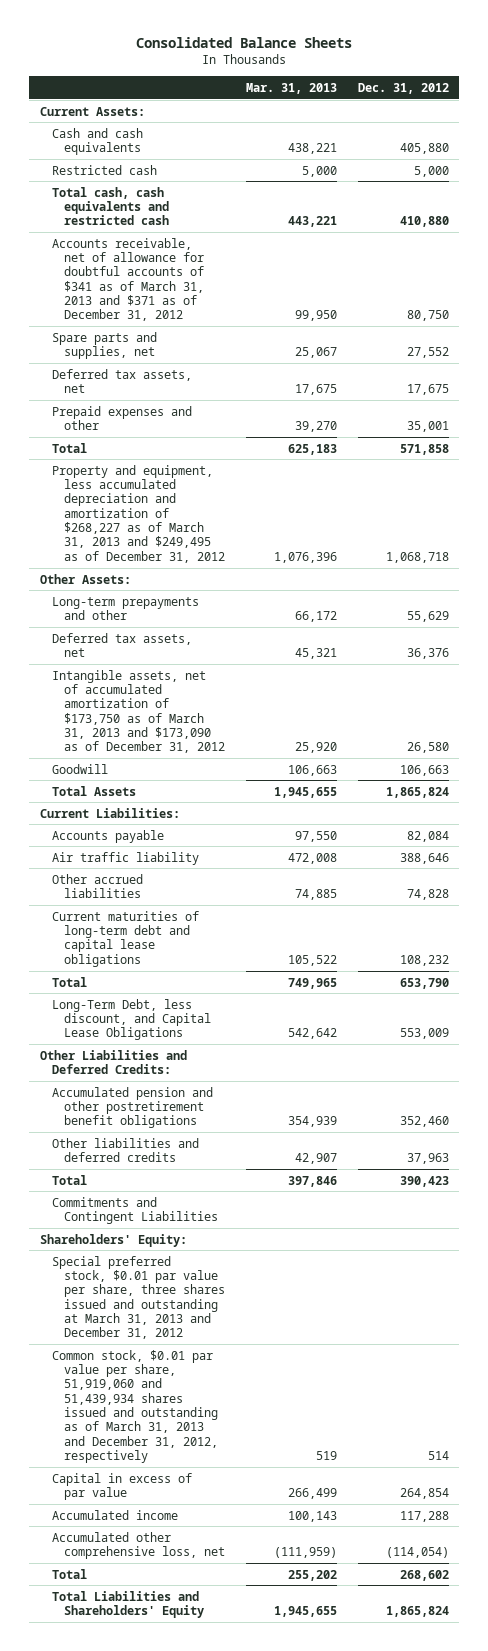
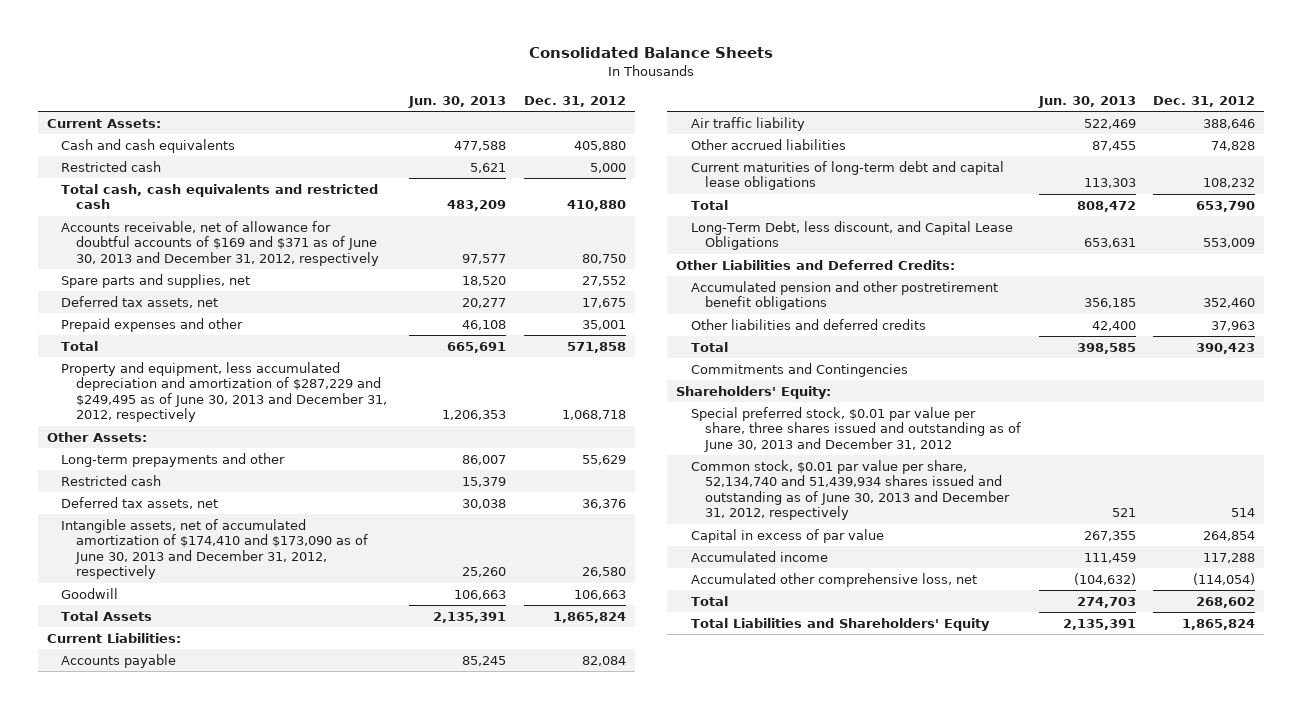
[245,82,337,94] Mar. 31, 2013 -> none
none -> [408,95,507,108] Jun. 30, 2013
[51,237,205,322] Accounts receivable, net of allowance for doubtful accounts of $341 as of March 31, 2013 and $371 as of December 31, 2012 -> [61,220,380,266] Accounts receivable, net of allowance for doubtful accounts of $169 and $371 as of June 30, 2013 and December 31, 2012, respectively
[51,464,226,563] Property and equipment, less accumulated depreciation and amortization of $268,227 as of March 31, 2013 and $249,495 as of December 31, 2012 -> [61,361,388,423] Property and equipment, less accumulated depreciation and amortization of $287,229 and $249,495 as of June 30, 2013 and December 31, 2012, respectively
none -> [61,474,162,486] Restricted cash
[51,669,226,754] Intangible assets, net of accumulated amortization of $173,750 as of March 31, 2013 and $173,090 as of December 31, 2012 -> [61,518,369,580] Intangible assets, net of accumulated amortization of $174,410 and $173,090 as of June 30, 2013 and December 31, 2012, respectively
[51,1196,219,1224] Commitments and Contingent Liabilities -> [690,362,908,377] Commitments and Contingencies
[51,1255,226,1340] Special preferred stock, $0.01 par value per share, three shares issued and outstanding at March 31, 2013 and December 31, 2012 -> [690,406,1022,452] Special preferred stock, $0.01 par value per share, three shares issued and outstanding as of June 30, 2013 and December 31, 2012
[51,1349,219,1463] Common stock, $0.01 par value per share, 51,919,060 and 51,439,934 shares issued and outstanding as of March 31, 2013 and December 31, 2012, respectively -> [690,459,1011,521] Common stock, $0.01 par value per share, 52,134,740 and 51,439,934 shares issued and outstanding as of June 30, 2013 and December 31, 2012, respectively

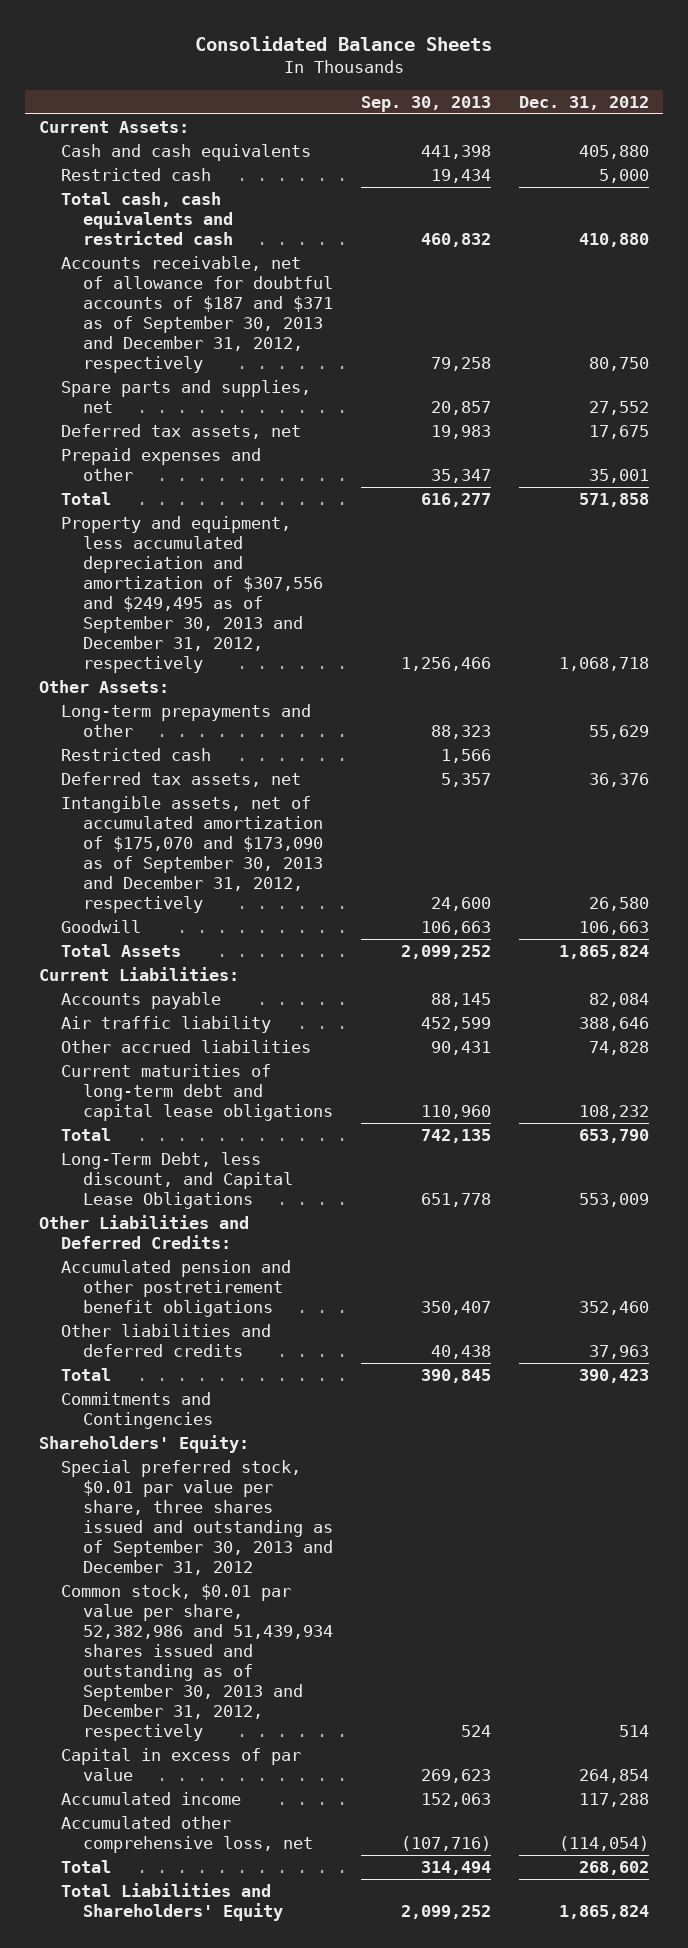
[408,95,507,108] Jun. 30, 2013 -> none
none -> [361,95,492,112] Sep. 30, 2013
[61,220,380,266] Accounts receivable, net of allowance for doubtful accounts of $169 and $371 as of June 30, 2013 and December 31, 2012, respectively -> [60,256,334,373] Accounts receivable, net of allowance for doubtful accounts of $187 and $371 as of September 30, 2013 and December 31, 2012, respectively
[61,361,388,423] Property and equipment, less accumulated depreciation and amortization of $287,229 and $249,495 as of June 30, 2013 and December 31, 2012, respectively -> [60,516,324,673] Property and equipment, less accumulated depreciation and amortization of $307,556 and $249,495 as of September 30, 2013 and December 31, 2012, respectively
[61,518,369,580] Intangible assets, net of accumulated amortization of $174,410 and $173,090 as of June 30, 2013 and December 31, 2012, respectively -> [60,796,324,913] Intangible assets, net of accumulated amortization of $175,070 and $173,090 as of September 30, 2013 and December 31, 2012, respectively
[690,406,1022,452] Special preferred stock, $0.01 par value per share, three shares issued and outstanding as of June 30, 2013 and December 31, 2012 -> [60,1460,334,1575] Special preferred stock, $0.01 par value per share, three shares issued and outstanding as of September 30, 2013 and December 31, 2012
[690,459,1011,521] Common stock, $0.01 par value per share, 52,134,740 and 51,439,934 shares issued and outstanding as of June 30, 2013 and December 31, 2012, respectively -> [60,1584,334,1741] Common stock, $0.01 par value per share, 52,382,986 and 51,439,934 shares issued and outstanding as of September 30, 2013 and December 31, 2012, respectively

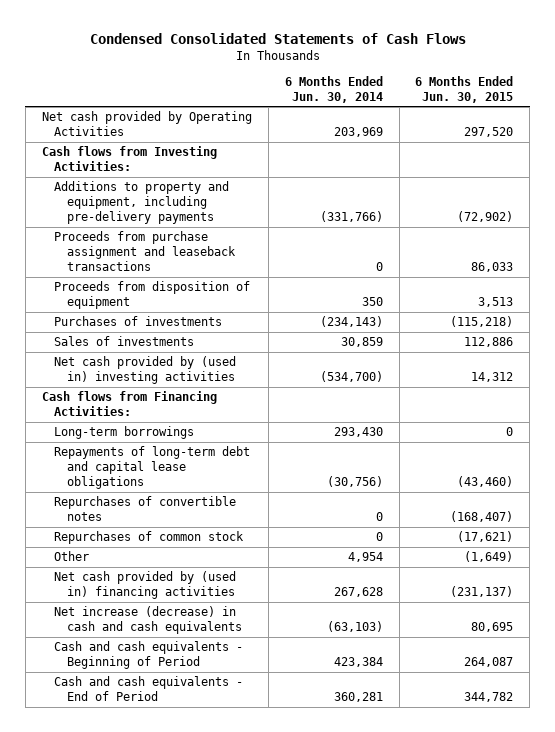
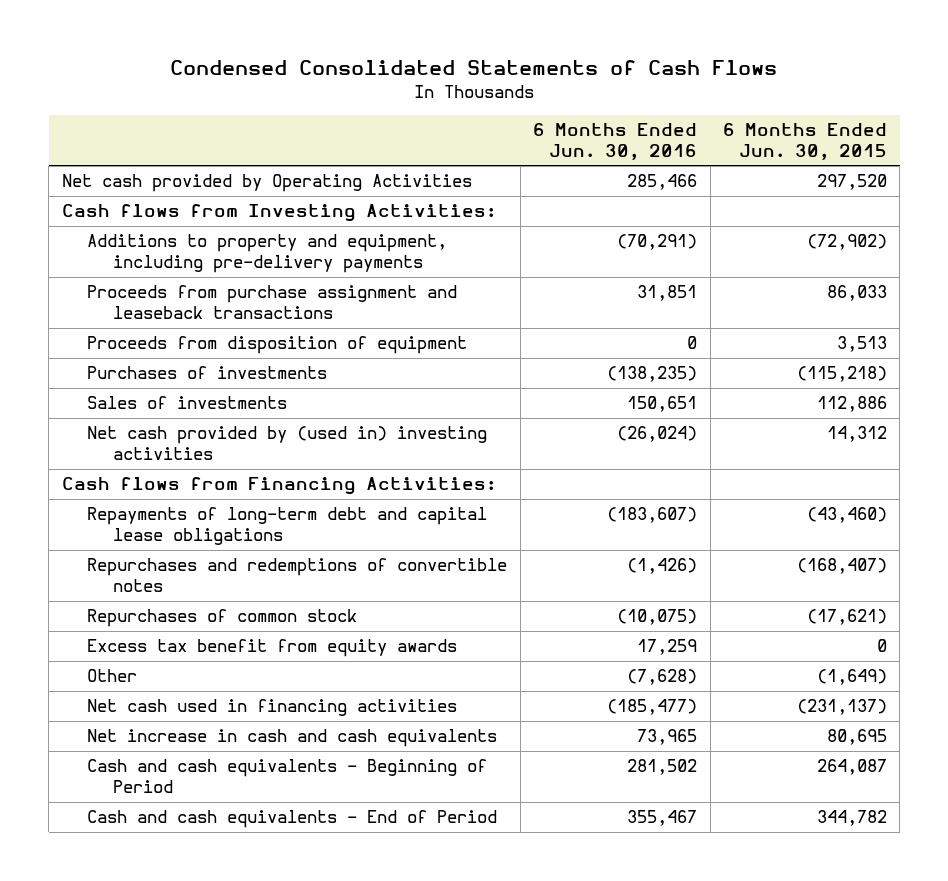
[284,75,383,103] 6 Months Ended Jun. 30, 2014 -> none
none -> [533,122,698,160] 6 Months Ended Jun. 30, 2016
[54,426,195,440] Long-term borrowings -> none
[54,496,237,522] Repurchases of convertible notes -> [87,558,508,593] Repurchases and redemptions of convertible notes
none -> [87,639,458,658] Excess tax benefit from equity awards
[54,571,237,600] Net cash provided by (used in) financing activities -> [87,699,458,717] Net cash used in financing activities
[54,606,243,635] Net increase (decrease) in cash and cash equivalents -> [87,729,498,748] Net increase in cash and cash equivalents

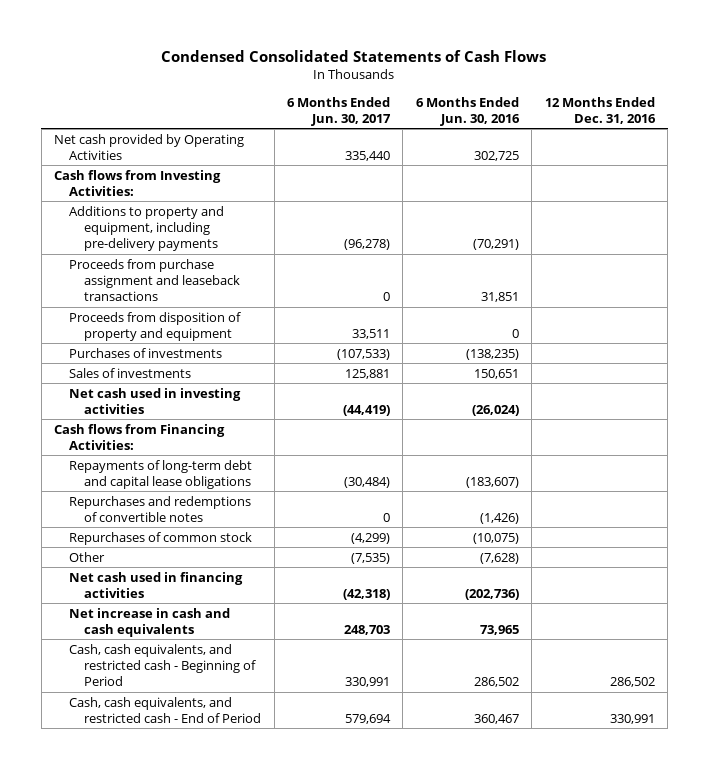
[722,122,887,160] 6 Months Ended Jun. 30, 2015 -> none
none -> [287,96,392,126] 6 Months Ended Jun. 30, 2017
none -> [544,96,656,124] 12 Months Ended Dec. 31, 2016
[627,174,698,191] 285,466 -> [473,150,519,161] 302,725
[87,336,468,355] Proceeds from disposition of equipment -> [69,311,242,341] Proceeds from disposition of property and equipment
[87,426,488,461] Net cash provided by (used in) investing activities -> [69,387,242,414] Net cash used in investing activities
[87,639,458,658] Excess tax benefit from equity awards -> none
[607,699,698,716] (185,477) -> [464,588,519,600] (202,736)
[87,759,488,794] Cash and cash equivalents - Beginning of Period -> [69,643,257,687] Cash, cash equivalents, and restricted cash - Beginning of Period
[627,759,698,776] 281,502 -> [473,677,519,688] 286,502
[87,810,498,829] Cash and cash equivalents - End of Period -> [69,696,262,723] Cash, cash equivalents, and restricted cash - End of Period
[627,810,698,827] 355,467 -> [473,713,519,724] 360,467

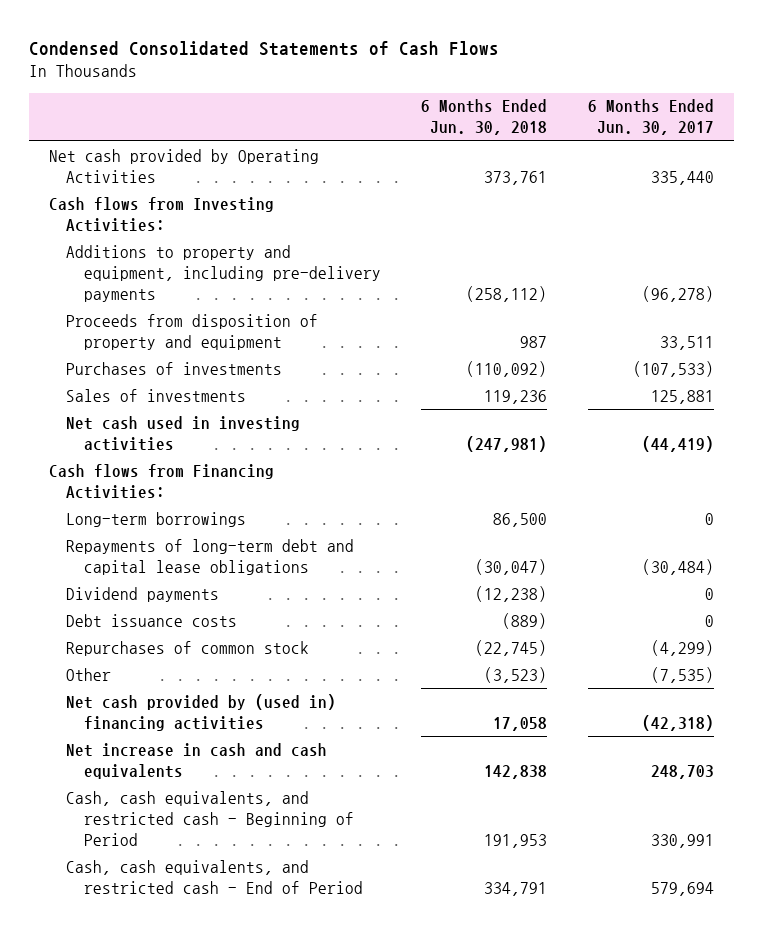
[415,96,520,126] 6 Months Ended Jun. 30, 2016 -> none
[544,96,656,124] 12 Months Ended Dec. 31, 2016 -> none
none -> [421,99,548,136] 6 Months Ended Jun. 30, 2018
[69,258,241,302] Proceeds from purchase assignment and leaseback transactions -> none
none -> [66,511,247,527] Long-term borrowings
[69,495,252,522] Repurchases and redemptions of convertible notes -> none
none -> [66,586,220,602] Dividend payments
none -> [66,613,238,627] Debt issuance costs
[69,571,244,598] Net cash used in financing activities -> [66,693,337,731] Net cash provided by (used in) financing activities

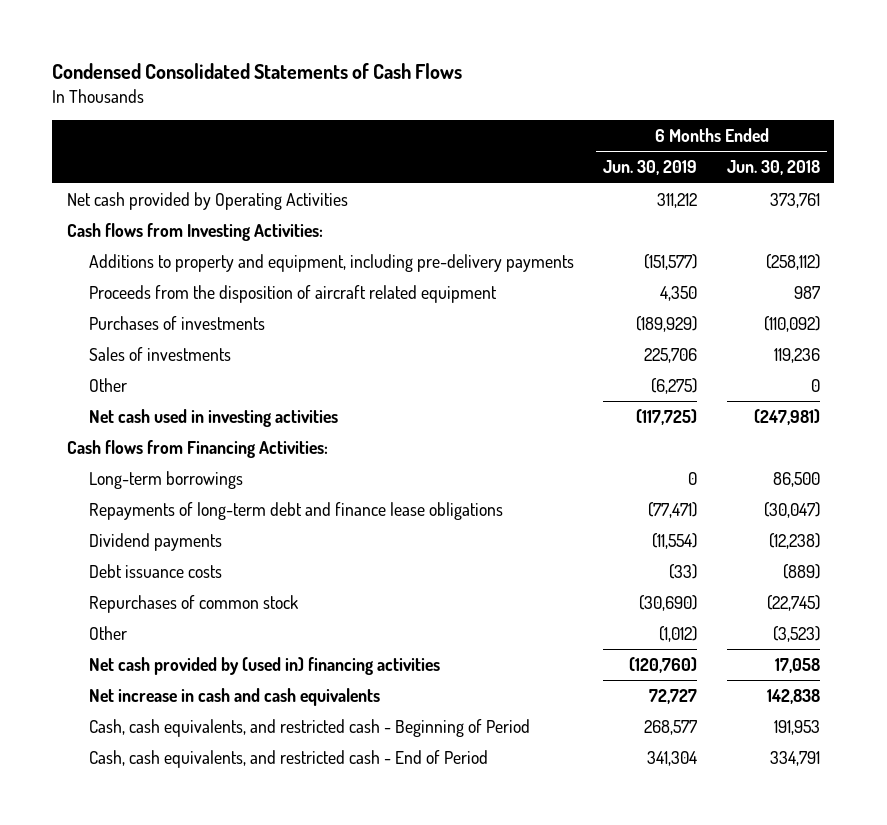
[588,99,715,136] 6 Months Ended Jun. 30, 2017 -> none
none -> [603,160,698,176] Jun. 30, 2019
[66,313,319,350] Proceeds from disposition of property and equipment -> [89,285,498,304] Proceeds from the disposition of aircraft related equipment
none -> [89,378,128,393] Other
[66,538,355,575] Repayments of long-term debt and capital lease obligations -> [89,502,504,521] Repayments of long-term debt and finance lease obligations

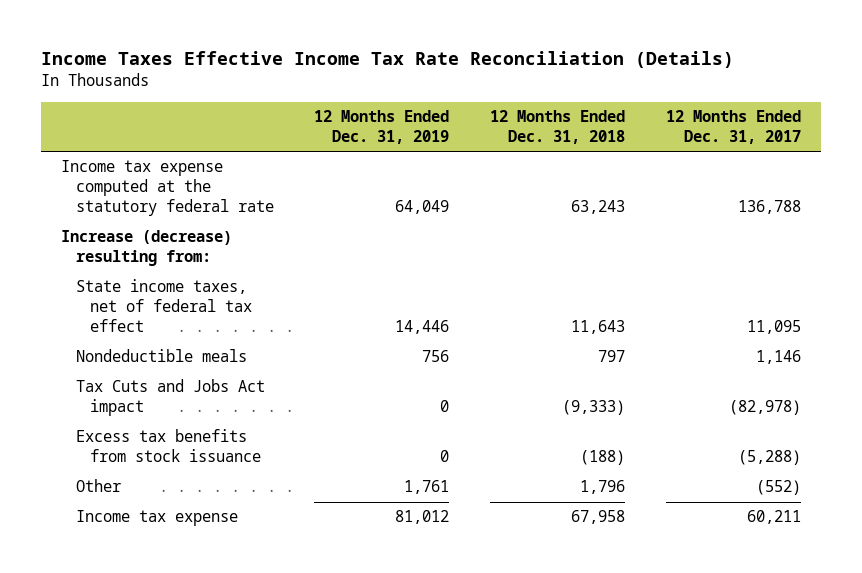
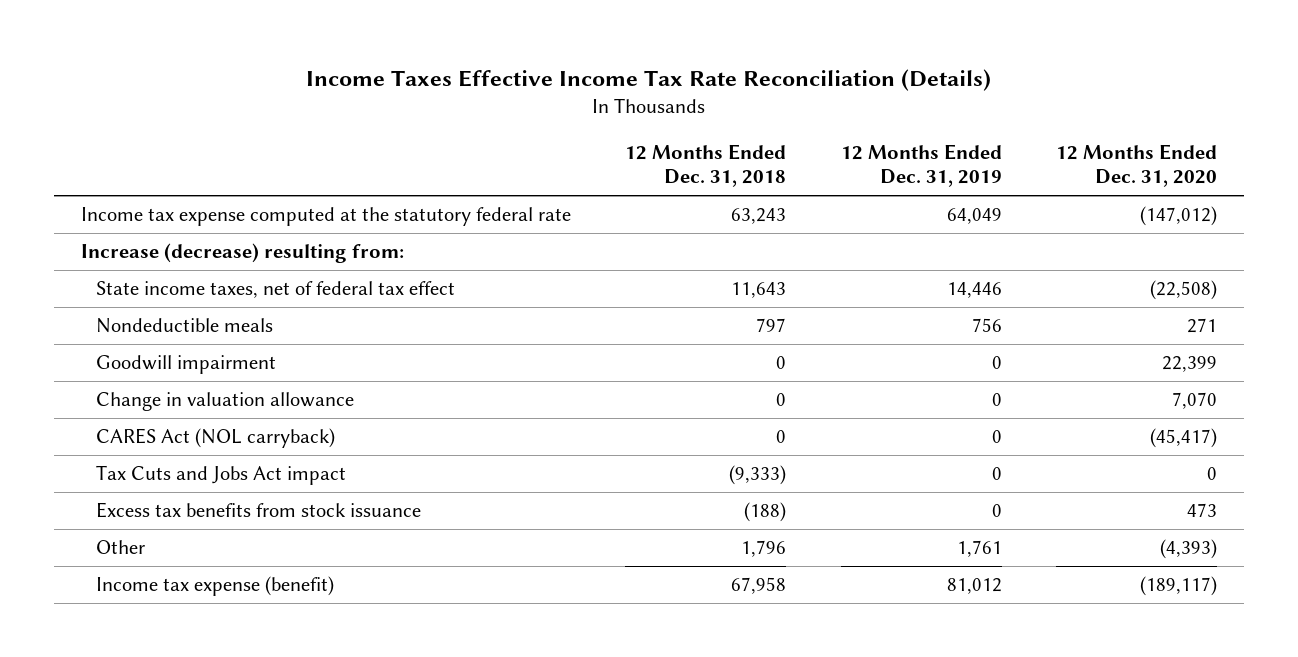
[665,110,801,145] 12 Months Ended Dec. 31, 2017 -> none
none -> [1055,143,1217,187] 12 Months Ended Dec. 31, 2020
none -> [96,355,277,375] Goodwill impairment
none -> [96,392,355,412] Change in valuation allowance
none -> [96,428,336,449] CARES Act (NOL carryback)
[75,510,238,527] Income tax expense -> [96,576,335,597] Income tax expense (benefit)

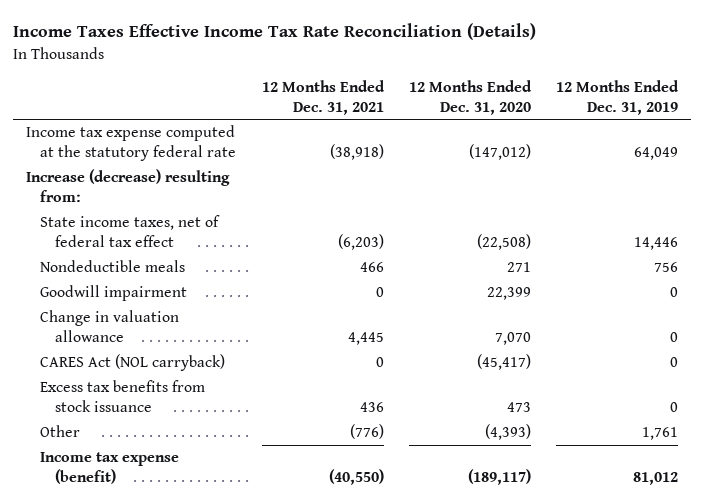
[625,143,787,187] 12 Months Ended Dec. 31, 2018 -> none
none -> [261,79,385,115] 12 Months Ended Dec. 31, 2021
[96,465,347,486] Tax Cuts and Jobs Act impact -> none

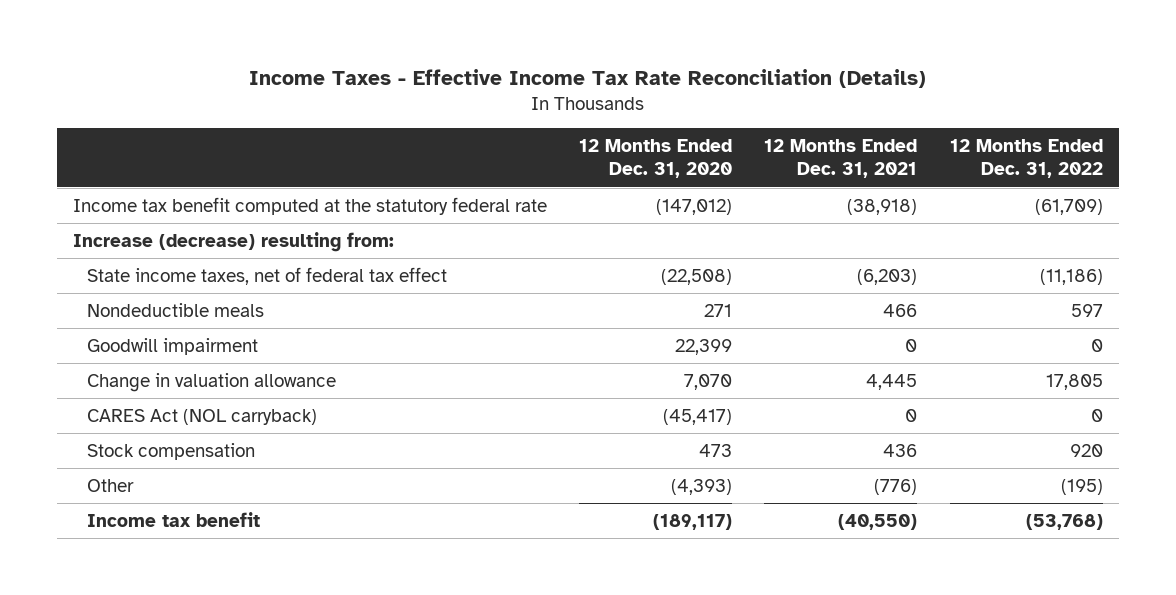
[13,23,537,41] Income Taxes Effective Income Tax Rate Reconciliation (Details) -> [248,69,926,89] Income Taxes - Effective Income Tax Rate Reconciliation (Details)
[556,79,680,115] 12 Months Ended Dec. 31, 2019 -> none
none -> [949,139,1103,179] 12 Months Ended Dec. 31, 2022
[25,125,237,162] Income tax expense computed at the statutory federal rate -> [72,196,547,215] Income tax benefit computed at the statutory federal rate
[40,380,206,413] Excess tax benefits from stock issuance -> [86,442,255,460] Stock compensation
[40,452,180,485] Income tax expense (benefit) -> [86,511,260,527] Income tax benefit

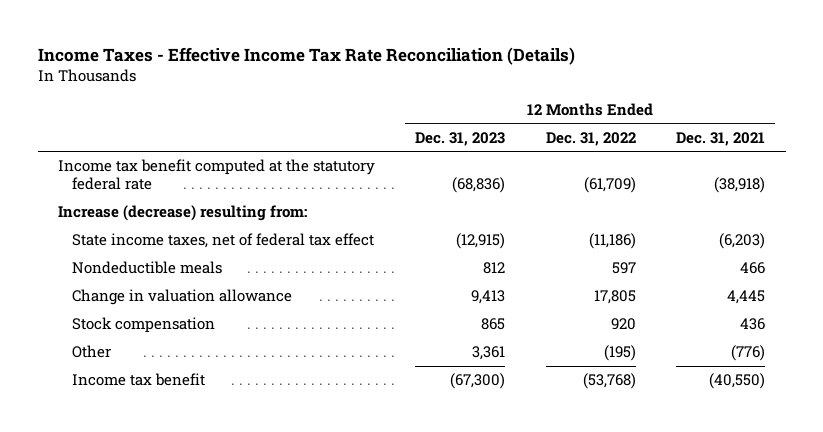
[579,139,733,179] 12 Months Ended Dec. 31, 2020 -> none
none -> [415,131,506,146] Dec. 31, 2023
[86,337,258,355] Goodwill impairment -> none
[86,408,317,425] CARES Act (NOL carryback) -> none

